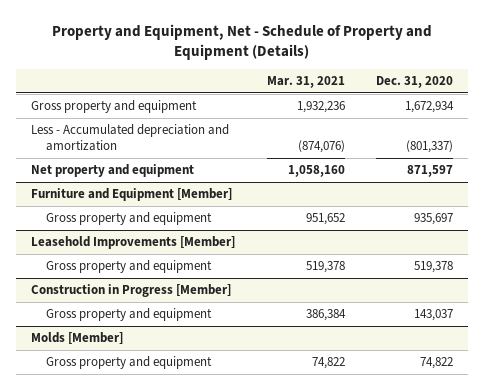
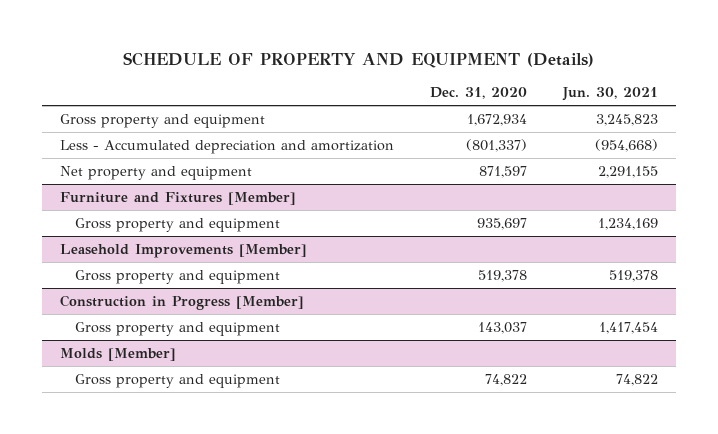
[52,23,433,60] Property and Equipment, Net - Schedule of Property and Equipment (Details) -> [123,51,595,68] SCHEDULE OF PROPERTY AND EQUIPMENT (Details)
[266,76,345,89] Mar. 31, 2021 -> none
none -> [562,87,659,102] Jun. 30, 2021
[31,188,233,202] Furniture and Equipment [Member] -> [59,192,296,206] Furniture and Fixtures [Member]

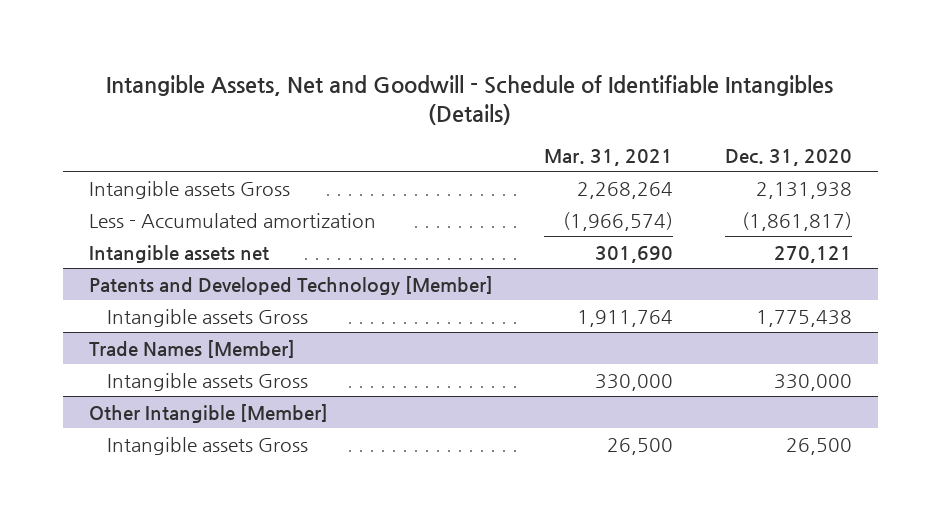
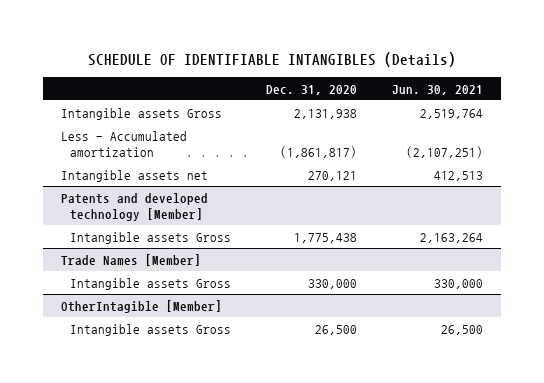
[106,74,834,125] Intangible Assets, Net and Goodwill - Schedule of Identifiable Intangibles (Details) -> [87,51,456,67] SCHEDULE OF IDENTIFIABLE INTANGIBLES (Details)
[544,148,674,166] Mar. 31, 2021 -> none
none -> [392,84,484,95] Jun. 30, 2021
[88,275,493,295] Patents and Developed Technology [Member] -> [60,192,208,221] Patents and developed technology [Member]
[88,403,328,423] Other Intangible [Member] -> [60,299,222,313] OtherIntagible [Member]

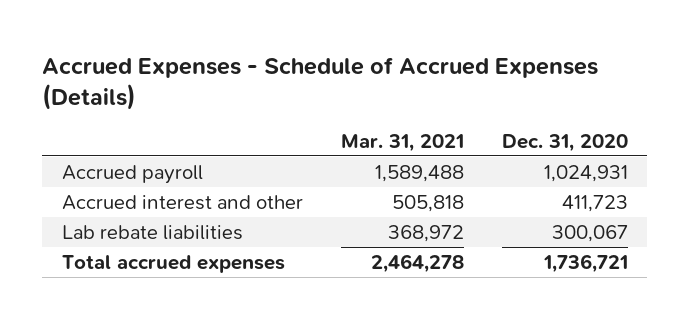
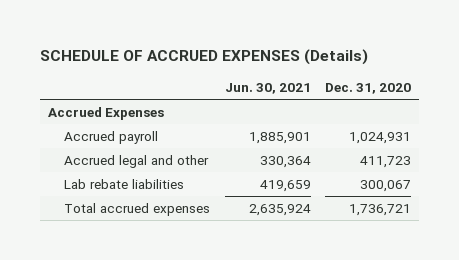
[42,56,599,111] Accrued Expenses - Schedule of Accrued Expenses (Details) -> [40,49,369,66] SCHEDULE OF ACCRUED EXPENSES (Details)
[340,133,464,152] Mar. 31, 2021 -> none
none -> [224,82,311,94] Jun. 30, 2021
none -> [47,106,164,120] Accrued Expenses
[61,195,303,211] Accrued interest and other -> [63,154,209,168] Accrued legal and other

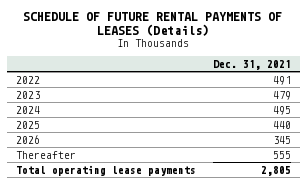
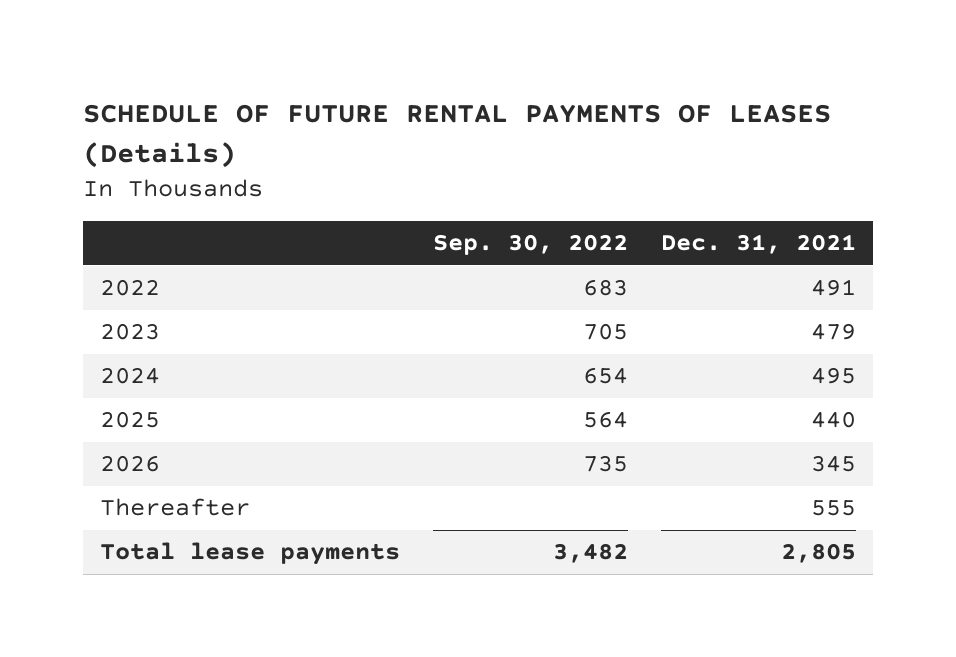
none -> [433,234,629,256] Sep. 30, 2022
[15,164,196,176] Total operating lease payments -> [99,542,400,566] Total lease payments

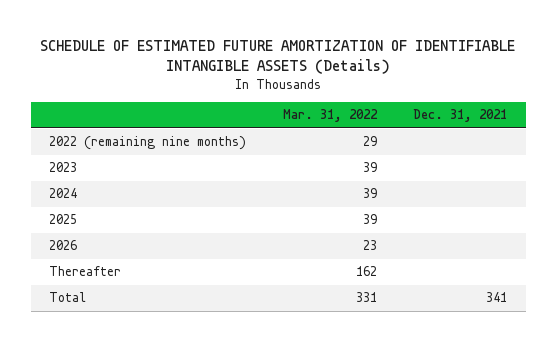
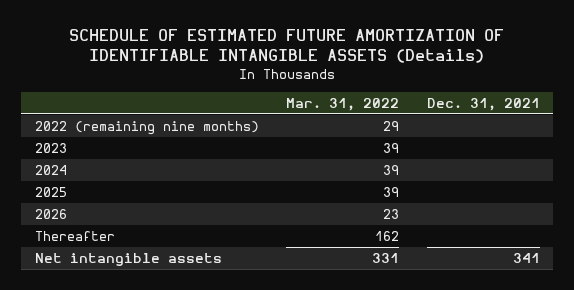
[48,292,86,303] Total -> [34,253,222,267] Net intangible assets

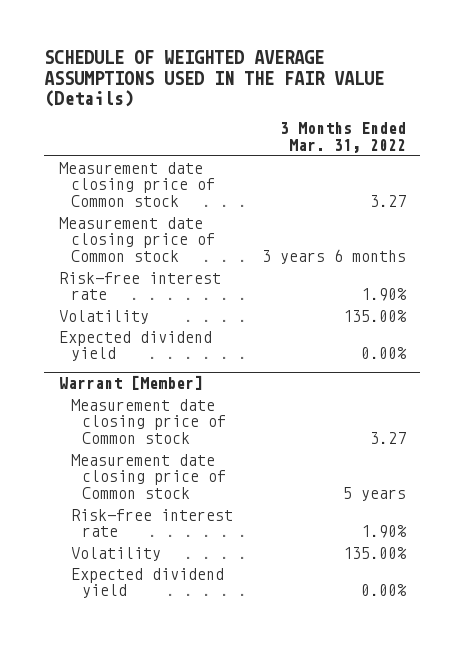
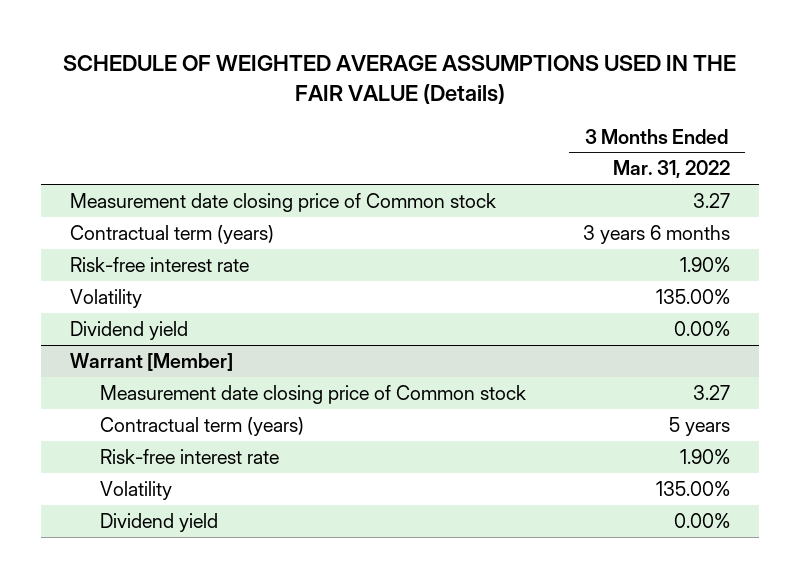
[58,216,215,263] Measurement date closing price of Common stock -> [70,224,275,244] Contractual term (years)
[58,330,212,362] Expected dividend yield -> [70,320,189,340] Dividend yield
[70,453,227,500] Measurement date closing price of Common stock -> [99,416,304,436] Contractual term (years)
[70,567,224,599] Expected dividend yield -> [99,512,218,532] Dividend yield

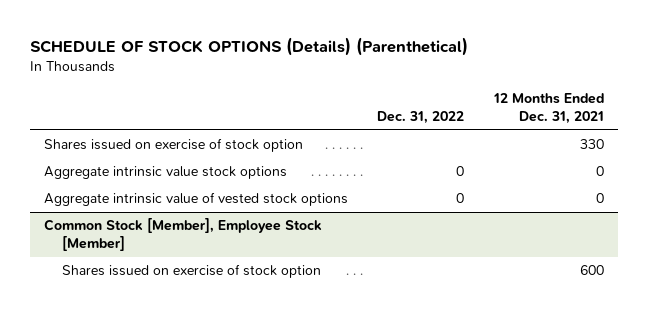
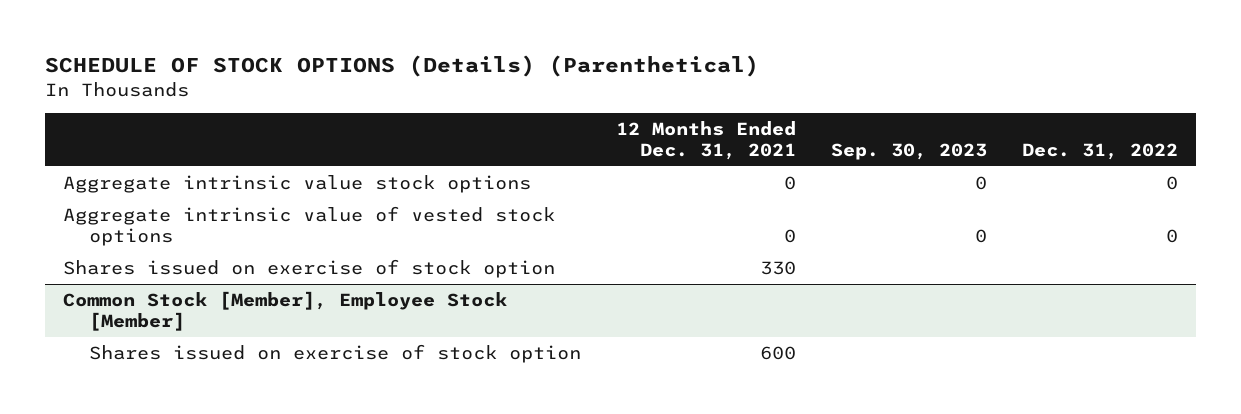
none -> [831,143,988,161] Sep. 30, 2023
[44,138,304,153] Shares issued on exercise of stock option -> [62,259,555,279] Shares issued on exercise of stock option

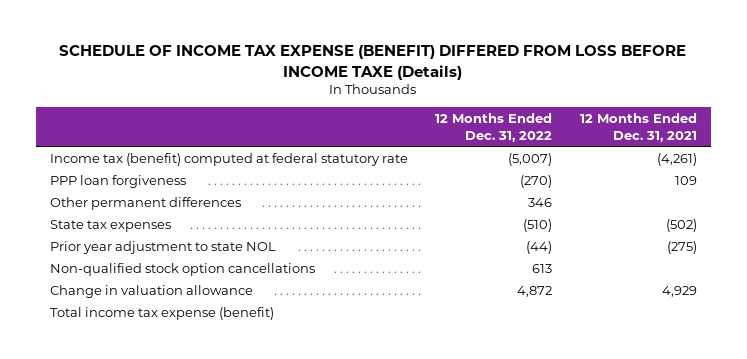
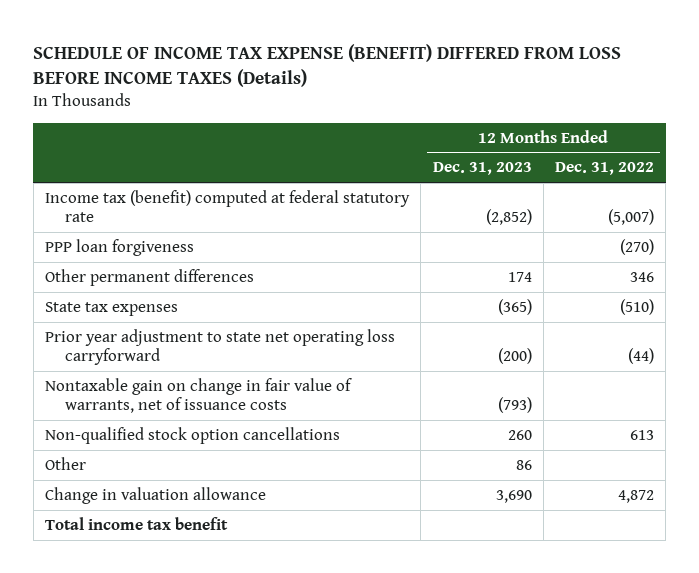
[59,45,687,80] SCHEDULE OF INCOME TAX EXPENSE (BENEFIT) DIFFERED FROM LOSS BEFORE INCOME TAXE (Details) -> [33,43,622,88] SCHEDULE OF INCOME TAX EXPENSE (BENEFIT) DIFFERED FROM LOSS BEFORE INCOME TAXES (Details)
[579,112,697,142] 12 Months Ended Dec. 31, 2021 -> none
none -> [432,162,532,176] Dec. 31, 2023
[49,240,276,254] Prior year adjustment to state NOL -> [45,328,396,366] Prior year adjustment to state net operating loss carryforward
none -> [45,377,353,414] Nontaxable gain on change in fair value of warrants, net of issuance costs
none -> [45,456,87,470] Other
[49,306,274,320] Total income tax expense (benefit) -> [45,516,229,530] Total income tax benefit

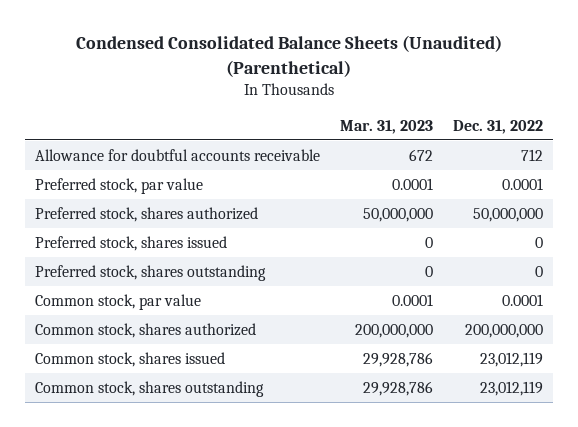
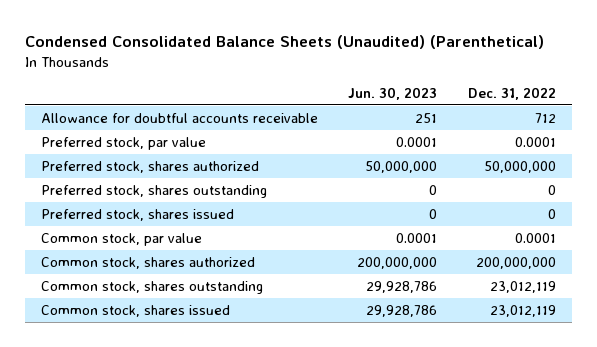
[339,119,433,134] Mar. 31, 2023 -> none
none -> [348,86,438,100] Jun. 30, 2023
[34,235,227,251] Preferred stock, shares issued -> [40,208,234,221] Preferred stock, shares issued
[34,351,225,367] Common stock, shares issued -> [40,304,230,317] Common stock, shares issued

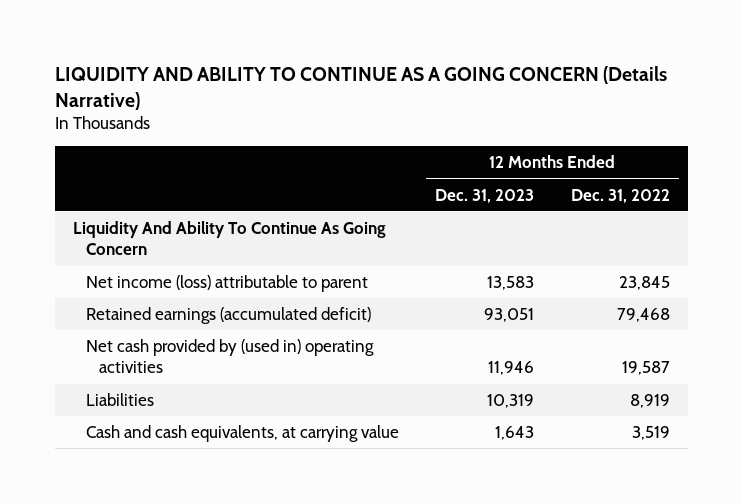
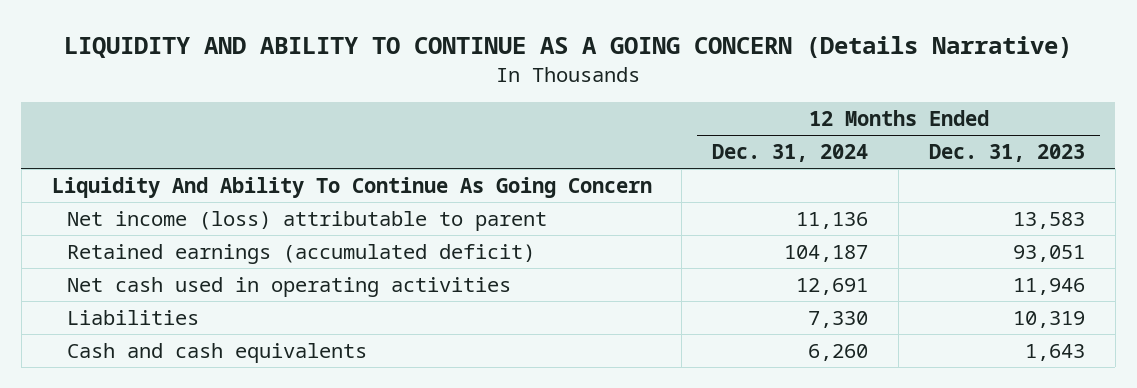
[570,188,670,203] Dec. 31, 2022 -> none
none -> [712,144,869,163] Dec. 31, 2024
[85,339,374,374] Net cash provided by (used in) operating activities -> [67,277,512,298] Net cash used in operating activities
[85,425,399,443] Cash and cash equivalents, at carrying value -> [67,343,368,364] Cash and cash equivalents

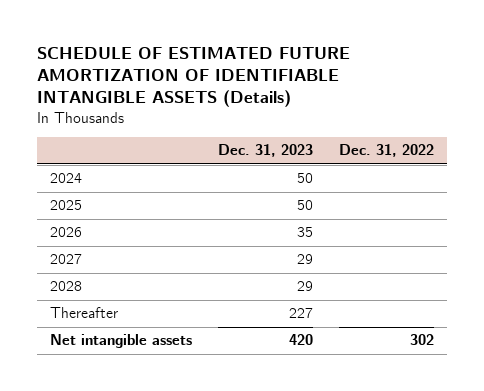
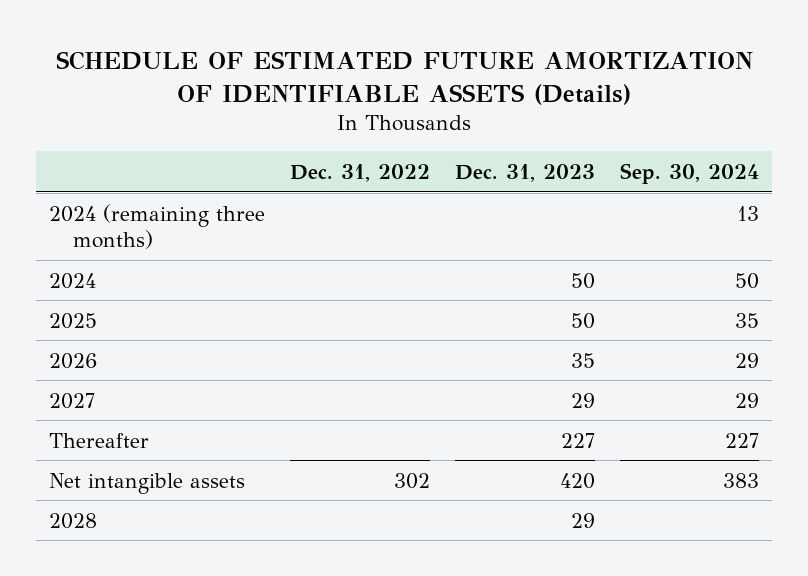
[36,46,350,108] SCHEDULE OF ESTIMATED FUTURE AMORTIZATION OF IDENTIFIABLE INTANGIBLE ASSETS (Details) -> [55,50,753,105] SCHEDULE OF ESTIMATED FUTURE AMORTIZATION OF IDENTIFIABLE ASSETS (Details)
none -> [620,162,760,184] Sep. 30, 2024
none -> [48,203,265,250] 2024 (remaining three months)
[49,281,82,292] 2028 -> [48,512,97,529] 2028

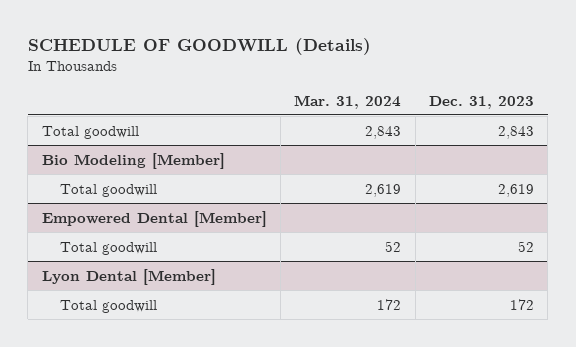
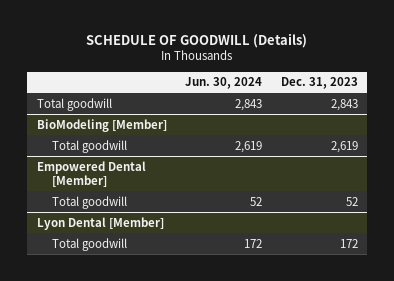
[294,94,402,109] Mar. 31, 2024 -> none
none -> [185,77,263,90] Jun. 30, 2024
[41,152,225,169] Bio Modeling [Member] -> [36,118,167,132] BioModeling [Member]

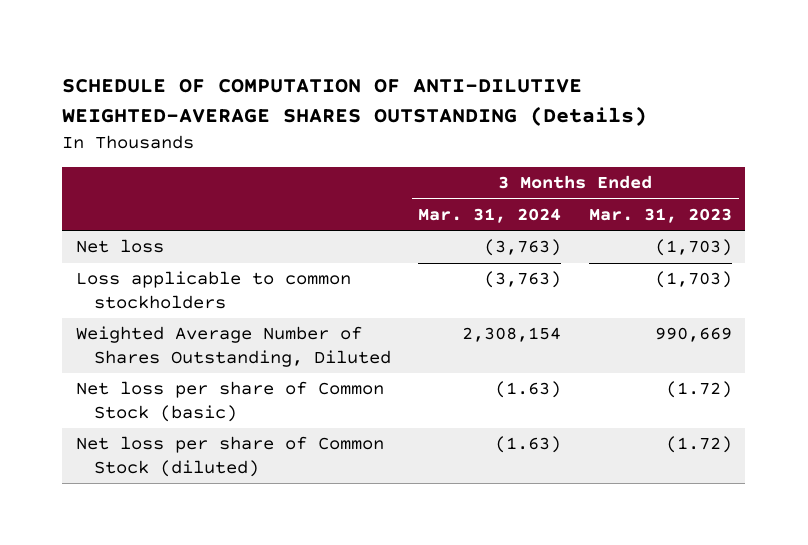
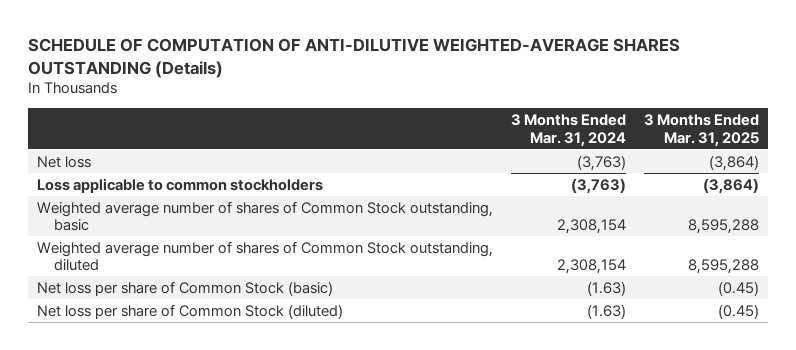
[588,207,732,223] Mar. 31, 2023 -> none
none -> [643,113,759,147] 3 Months Ended Mar. 31, 2025
none -> [36,200,493,232] Weighted average number of shares of Common Stock outstanding, basic
[75,326,392,368] Weighted Average Number of Shares Outstanding, Diluted -> [36,240,493,272] Weighted average number of shares of Common Stock outstanding, diluted

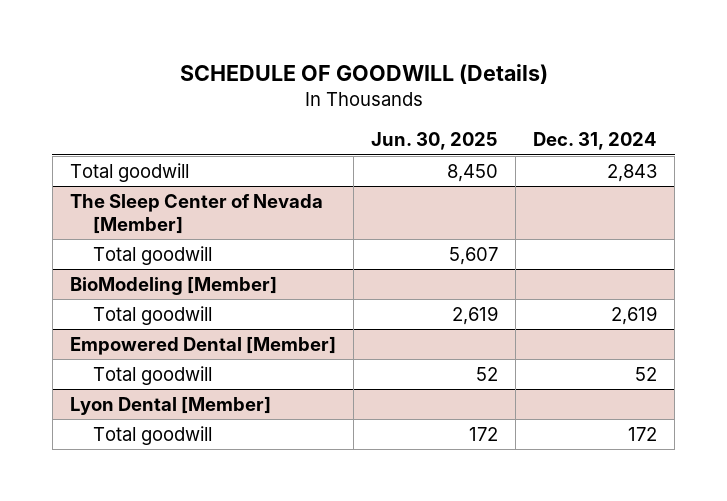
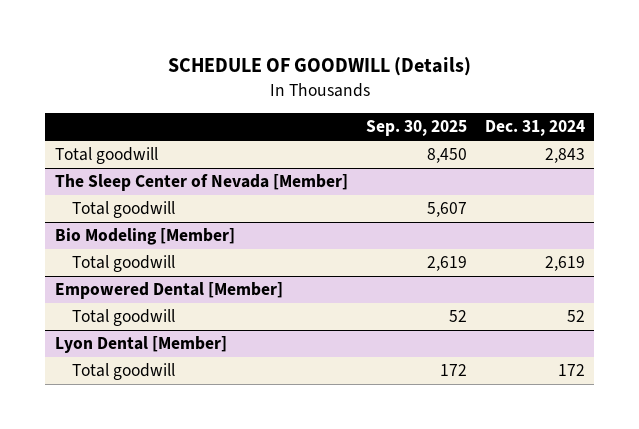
[371,132,499,151] Jun. 30, 2025 -> none
none -> [365,120,467,137] Sep. 30, 2025
[69,275,277,295] BioModeling [Member] -> [54,228,235,246] Bio Modeling [Member]

